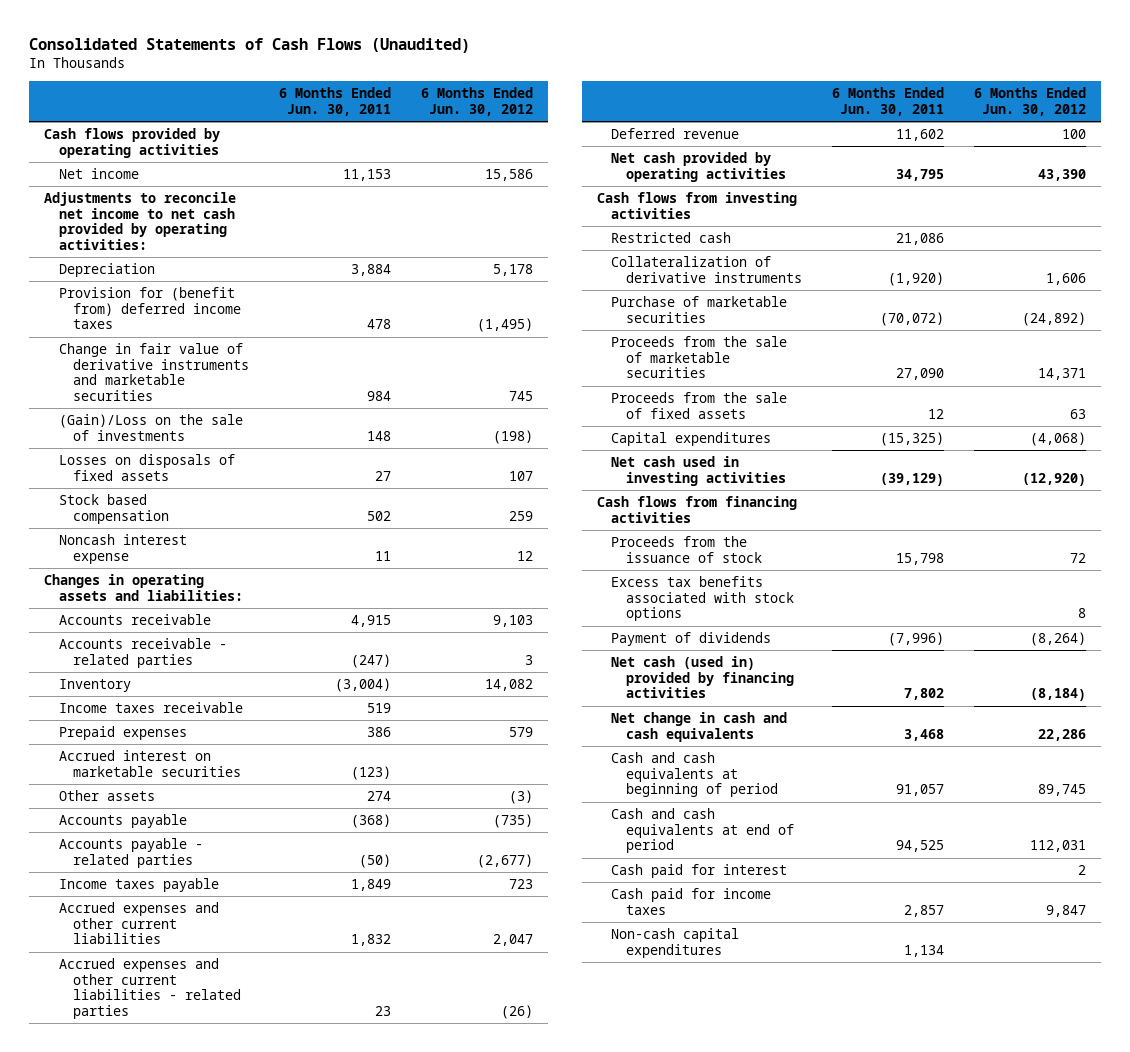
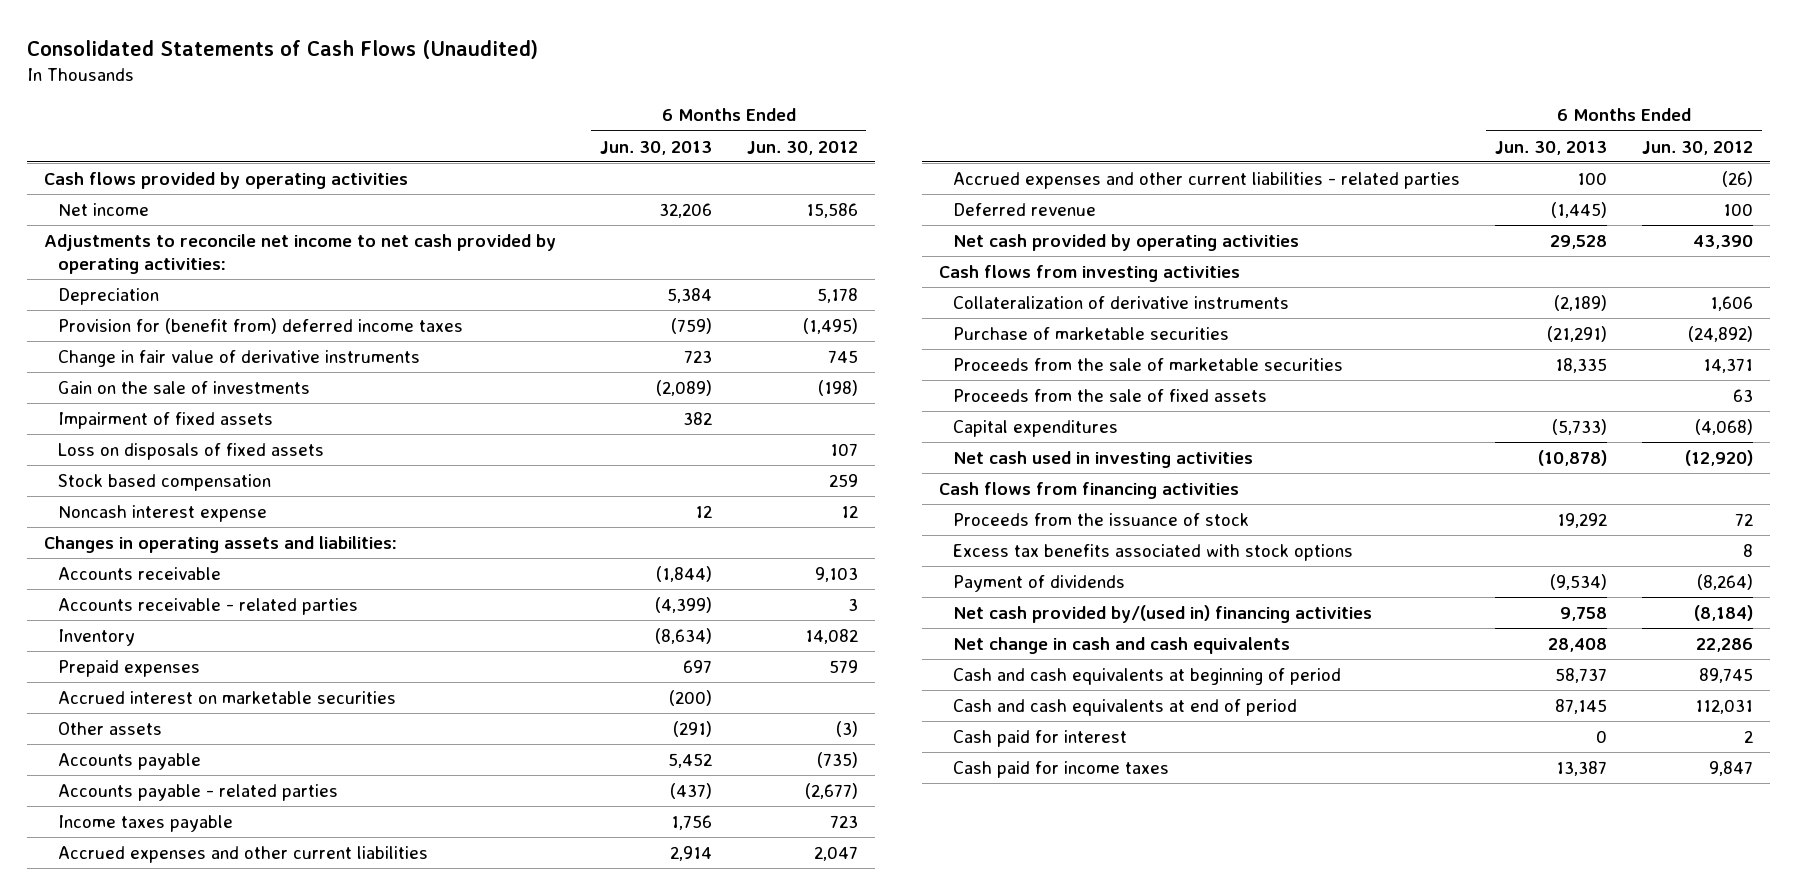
[279,87,392,117] 6 Months Ended Jun. 30, 2011 -> none
none -> [599,140,712,155] Jun. 30, 2013
[58,342,250,402] Change in fair value of derivative instruments and marketable securities -> [57,349,420,367] Change in fair value of derivative instruments
[58,413,243,441] (Gain)/Loss on the sale of investments -> [57,380,310,394] Gain on the sale of investments
none -> [57,411,273,429] Impairment of fixed assets
[58,453,235,481] Losses on disposals of fixed assets -> [57,442,324,460] Loss on disposals of fixed assets
[58,701,243,713] Income taxes receivable -> none
[611,231,732,243] Restricted cash -> none
[611,655,794,699] Net cash (used in) provided by financing activities -> [952,604,1372,623] Net cash provided by/(used in) financing activities
[611,927,740,958] Non-cash capital expenditures -> none

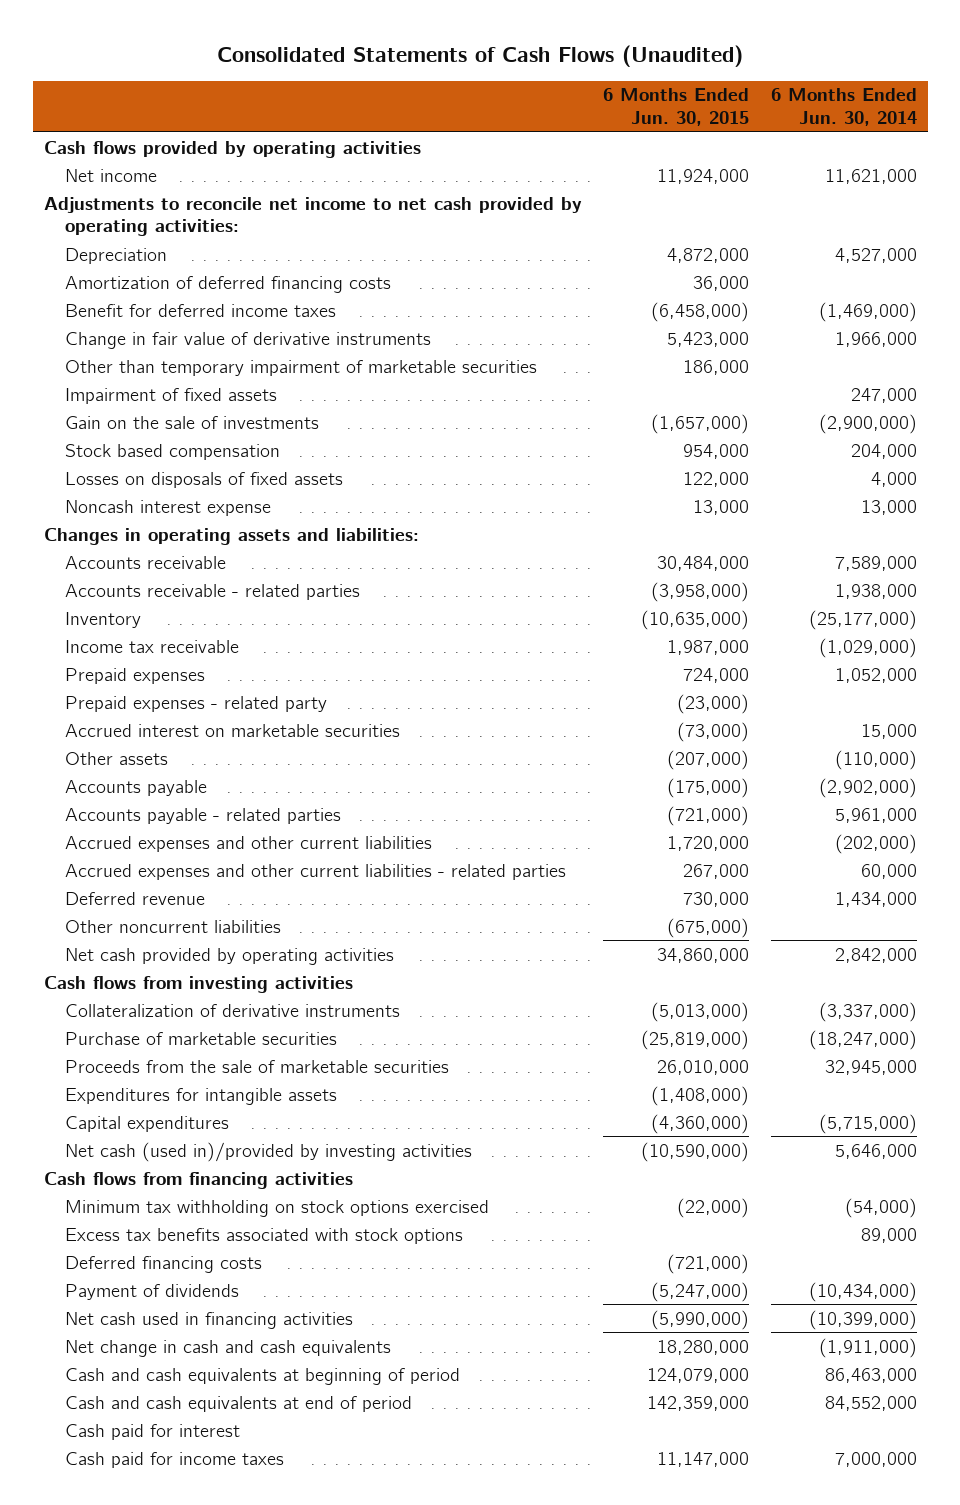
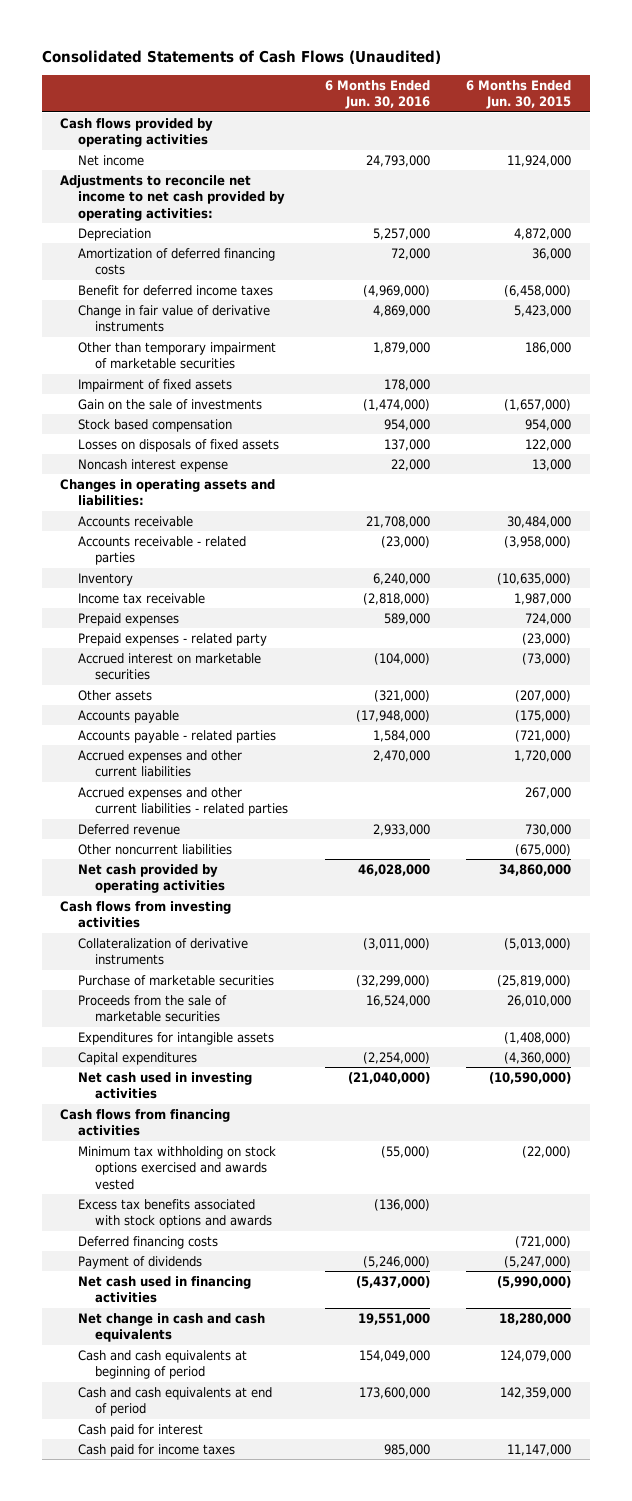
[770,88,917,127] 6 Months Ended Jun. 30, 2014 -> none
none -> [324,79,430,110] 6 Months Ended Jun. 30, 2016
[64,1141,472,1162] Net cash (used in)/provided by investing activities -> [77,1071,252,1100] Net cash used in investing activities
[64,1199,489,1217] Minimum tax withholding on stock options exercised -> [77,1145,276,1191] Minimum tax withholding on stock options exercised and awards vested
[64,1227,463,1244] Excess tax benefits associated with stock options -> [77,1198,273,1229] Excess tax benefits associated with stock options and awards

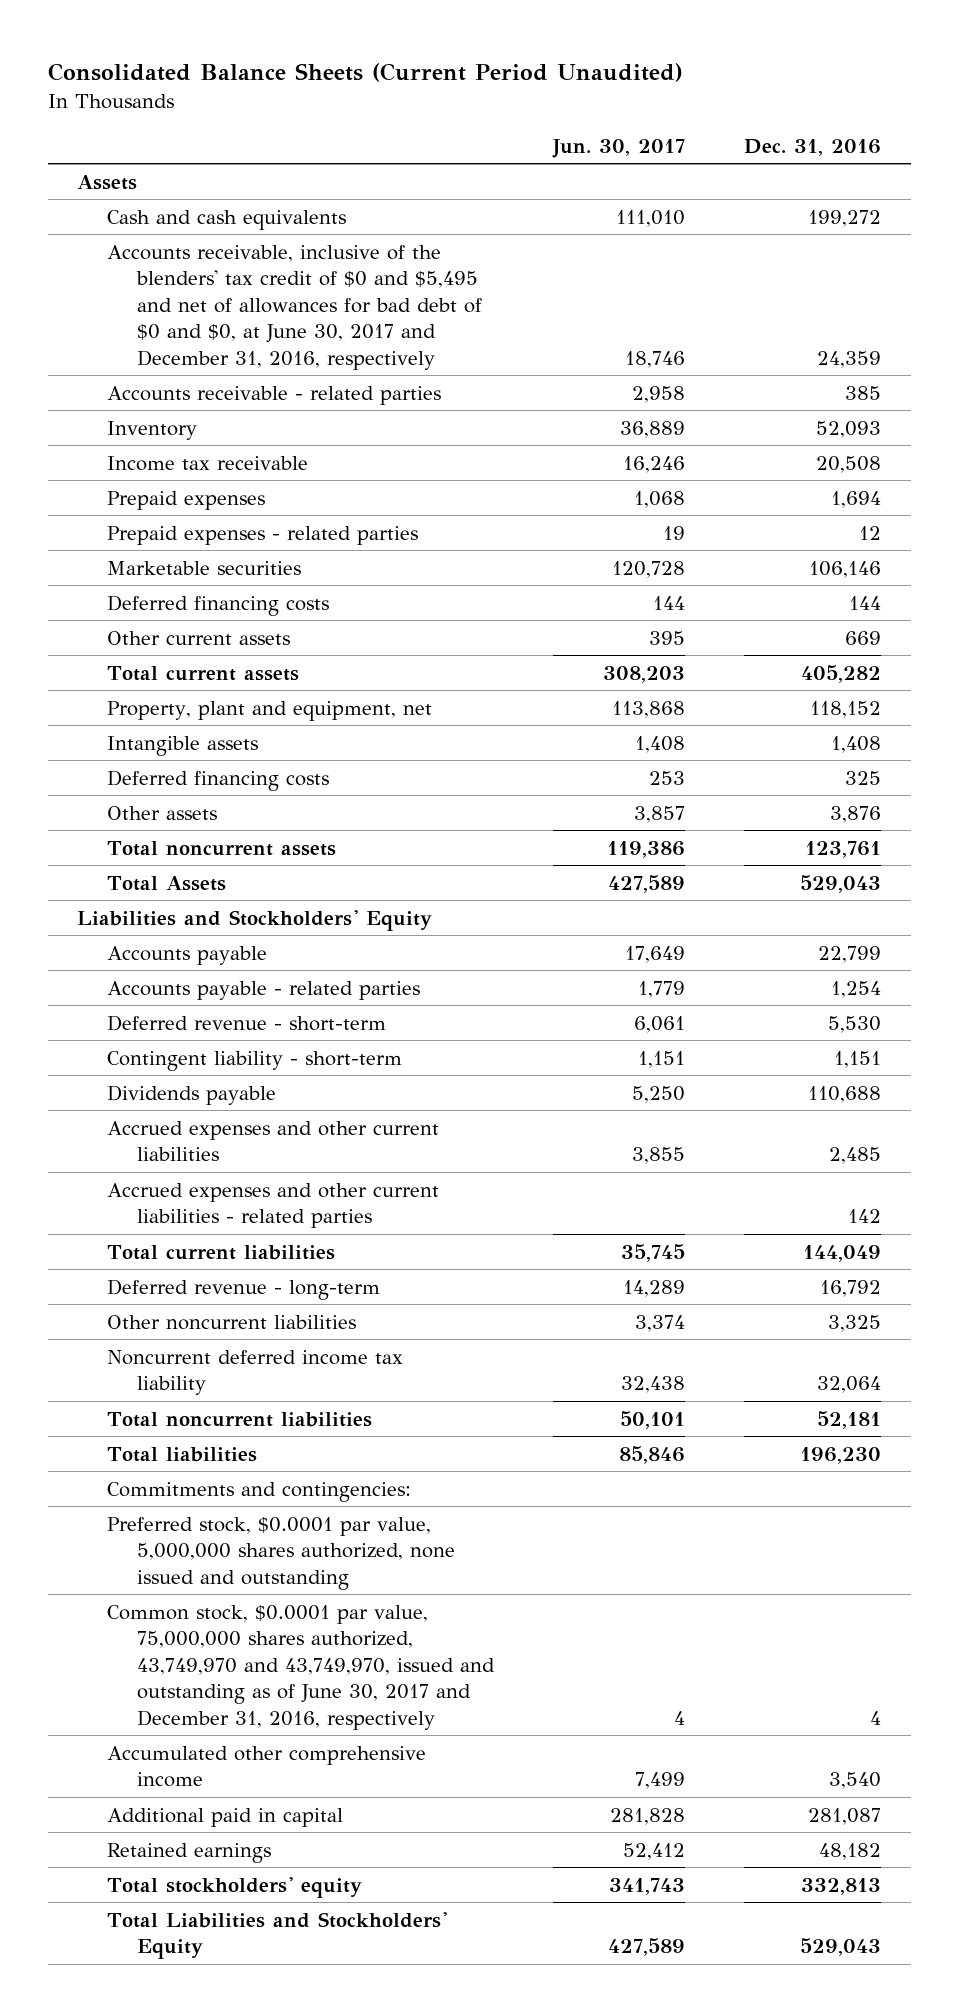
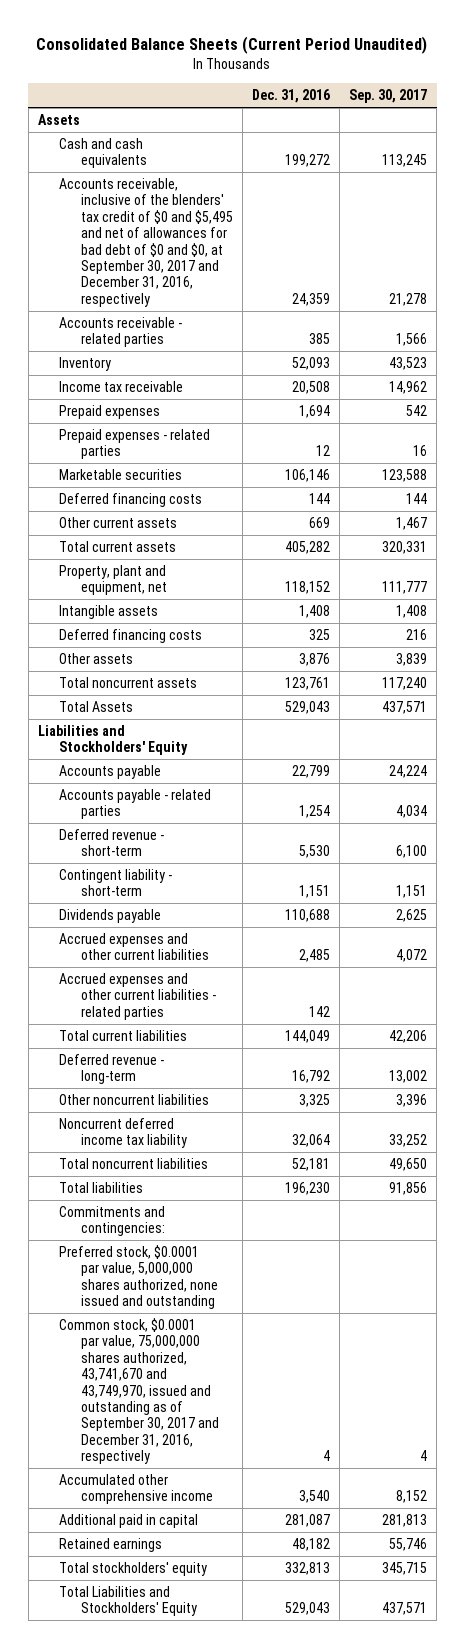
[551,138,685,158] Jun. 30, 2017 -> none
none -> [348,89,427,104] Sep. 30, 2017
[106,244,482,371] Accounts receivable, inclusive of the blenders' tax credit of $0 and $5,495 and net of allowances for bad debt of $0 and $0, at June 30, 2017 and December 31, 2016, respectively -> [59,177,233,307] Accounts receivable, inclusive of the blenders' tax credit of $0 and $5,495 and net of allowances for bad debt of $0 and $0, at September 30, 2017 and December 31, 2016, respectively
[106,1604,495,1731] Common stock, $0.0001 par value, 75,000,000 shares authorized, 43,749,970 and 43,749,970, issued and outstanding as of June 30, 2017 and December 31, 2016, respectively -> [59,1317,219,1465] Common stock, $0.0001 par value, 75,000,000 shares authorized, 43,741,670 and 43,749,970, issued and outstanding as of September 30, 2017 and December 31, 2016, respectively

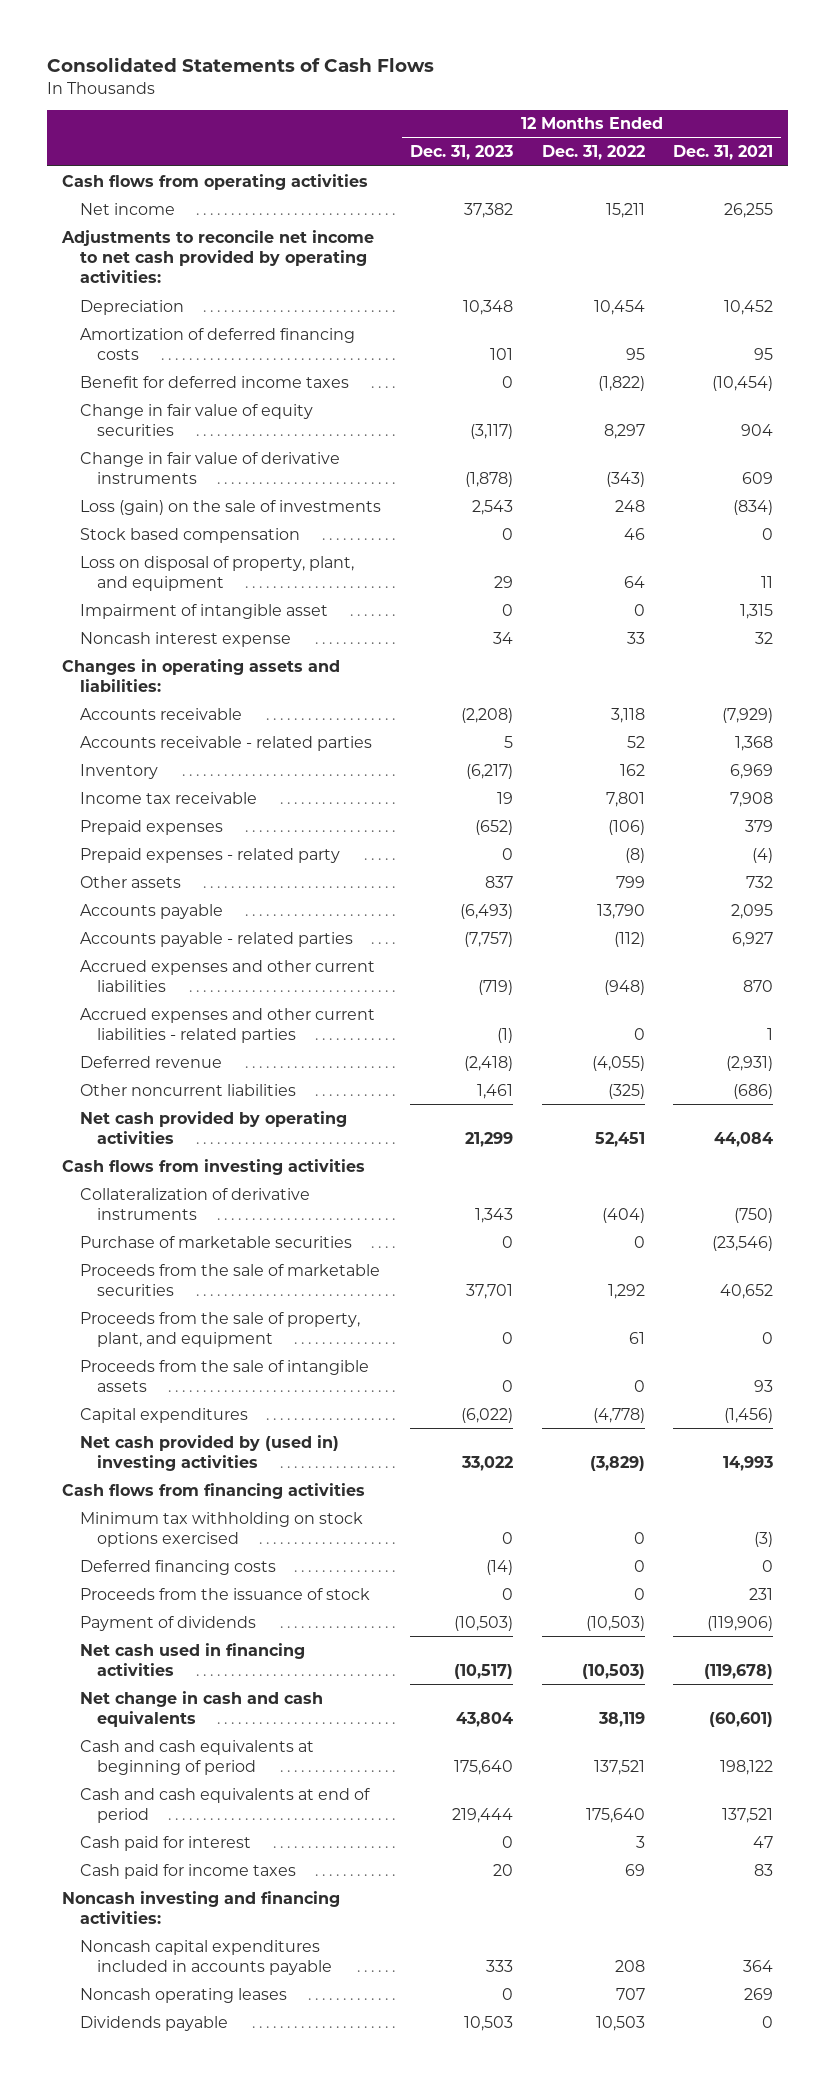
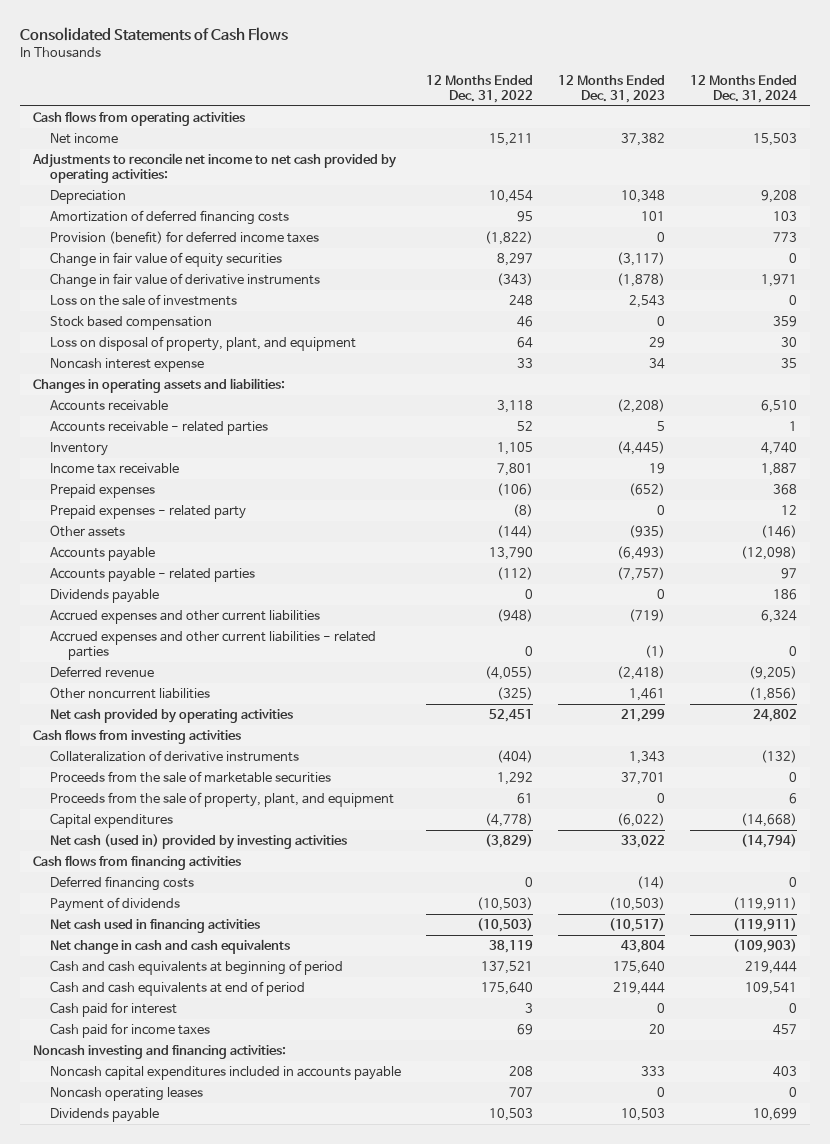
[673,145,774,161] Dec. 31, 2021 -> none
none -> [690,75,798,104] 12 Months Ended Dec. 31, 2024
[79,375,349,388] Benefit for deferred income taxes -> [50,231,320,245] Provision (benefit) for deferred income taxes
[79,499,381,515] Loss (gain) on the sale of investments -> [50,294,238,307] Loss on the sale of investments
[79,603,328,619] Impairment of intangible asset -> none
[465,763,513,779] (6,217) -> [617,441,666,456] (4,445)
[619,763,645,776] 162 -> [497,442,534,456] 1,105
[484,875,513,888] 837 -> [629,525,666,539] (935)
[615,875,645,888] 799 -> [497,525,534,539] (144)
none -> [50,589,160,604] Dividends payable
[79,1235,352,1248] Purchase of marketable securities -> none
[79,1359,369,1392] Proceeds from the sale of intangible assets -> none
[79,1434,339,1471] Net cash provided by (used in) investing activities -> [50,834,348,850] Net cash (used in) provided by investing activities
[79,1511,363,1547] Minimum tax withholding on stock options exercised -> none
[79,1587,370,1600] Proceeds from the issuance of stock -> none

